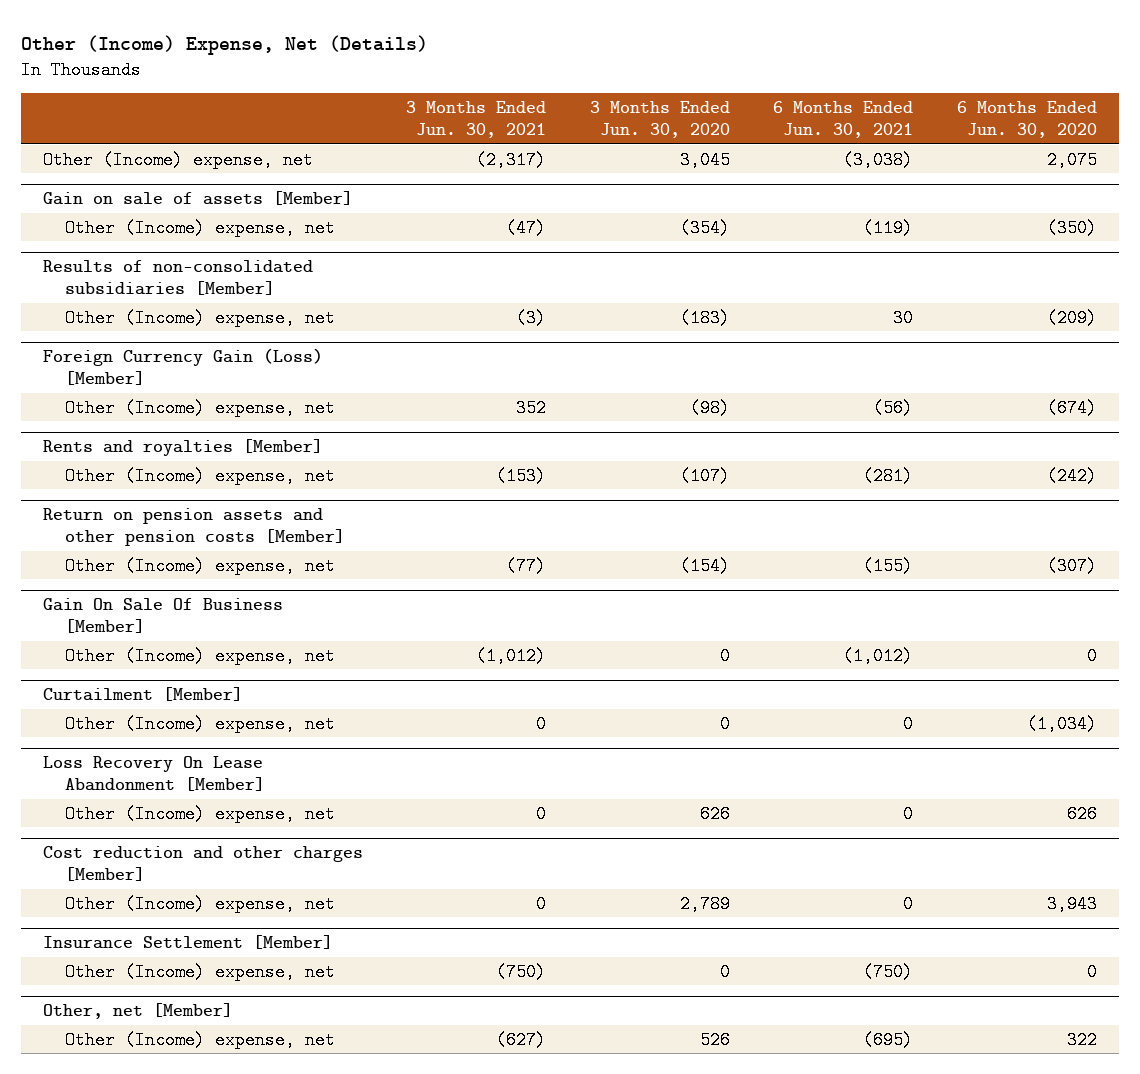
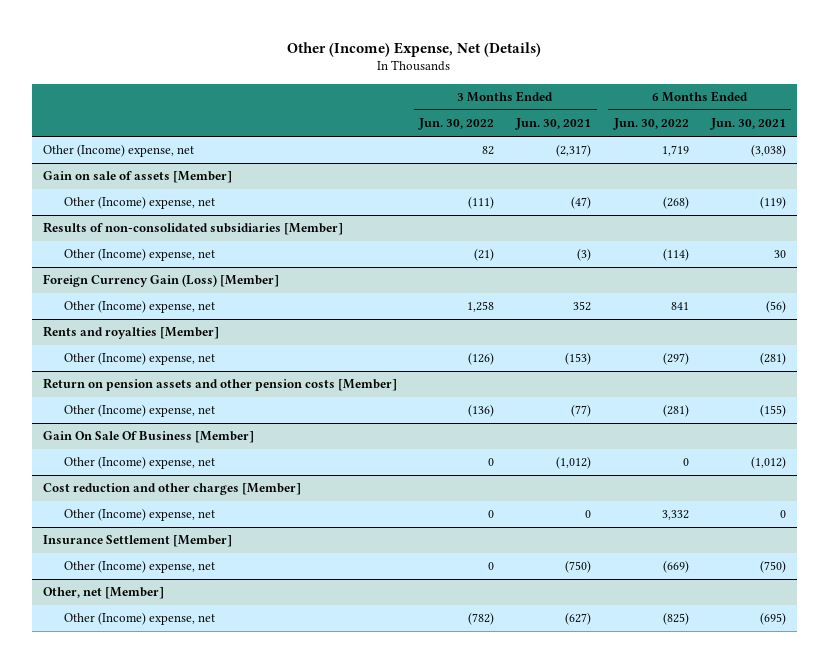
[589,100,730,139] 3 Months Ended Jun. 30, 2020 -> none
[957,100,1098,139] 6 Months Ended Jun. 30, 2020 -> none
none -> [418,118,495,131] Jun. 30, 2022
none -> [612,118,689,131] Jun. 30, 2022
[42,686,243,701] Curtailment [Member] -> none
[64,714,335,733] Other (Income) expense, net -> none
[42,755,265,792] Loss Recovery On Lease Abandonment [Member] -> none
[64,804,335,823] Other (Income) expense, net -> none

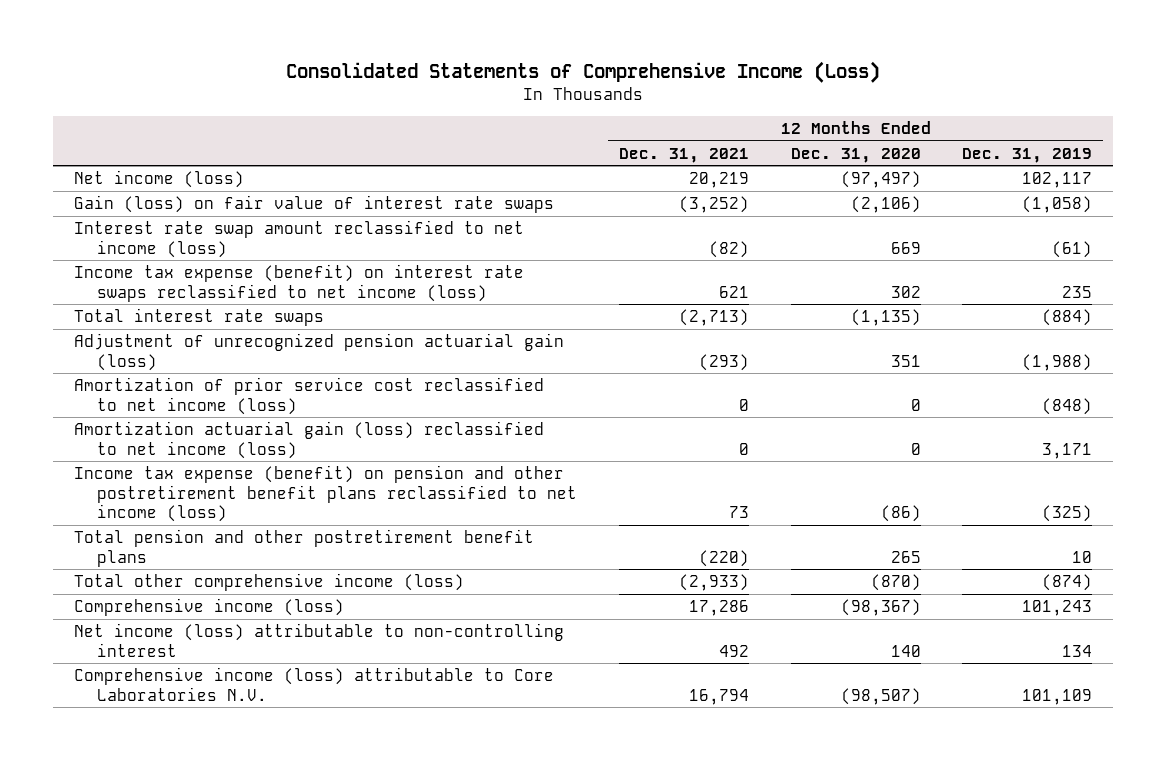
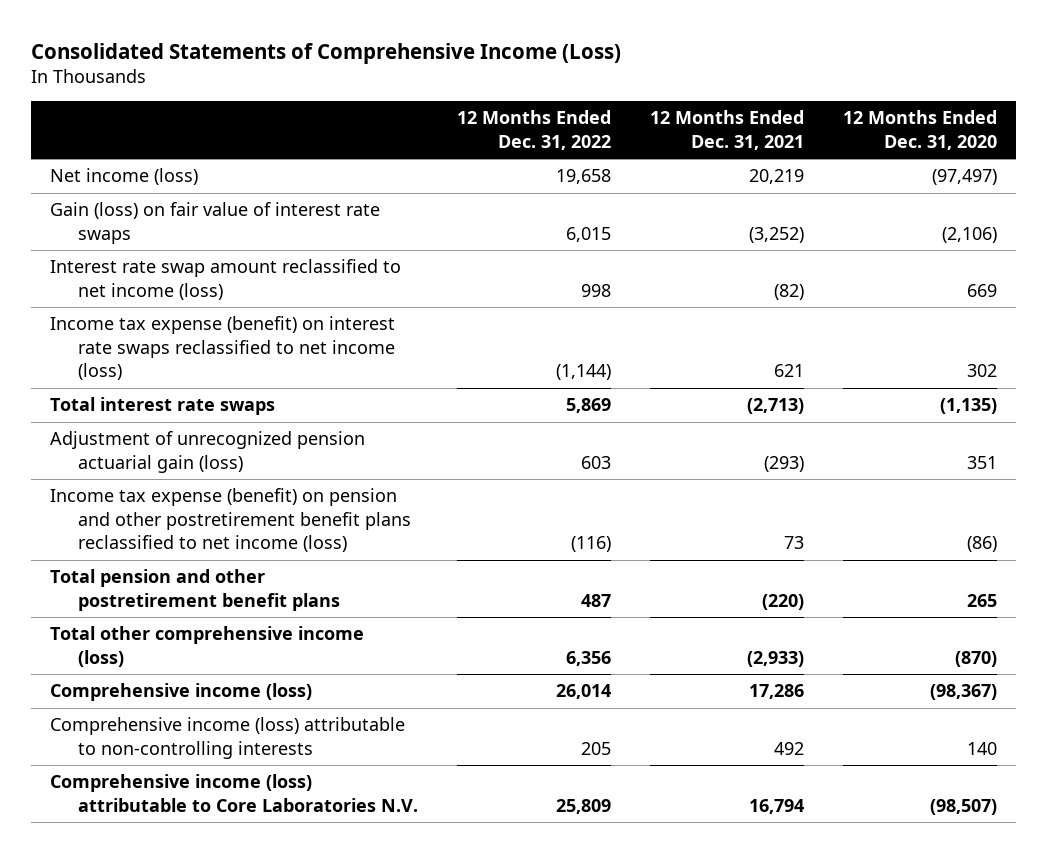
[962,147,1093,163] Dec. 31, 2019 -> none
none -> [457,110,612,150] 12 Months Ended Dec. 31, 2022
[74,376,545,415] Amortization of prior service cost reclassified to net income (loss) -> none
[74,420,545,459] Amortization actuarial gain (loss) reclassified to net income (loss) -> none
[74,622,565,657] Net income (loss) attributable to non-controlling interest -> [50,717,406,759] Comprehensive income (loss) attributable to non-controlling interests

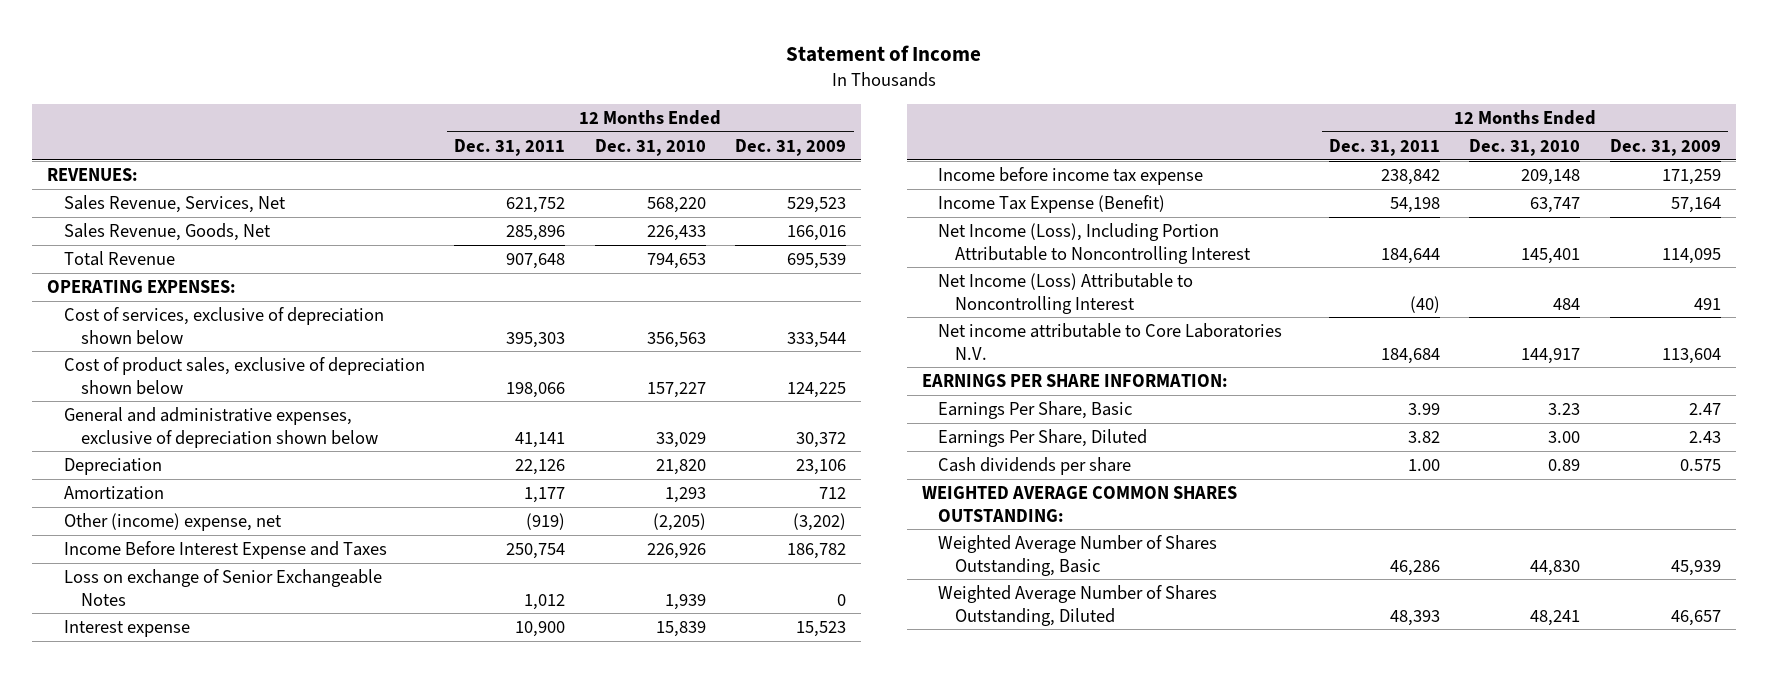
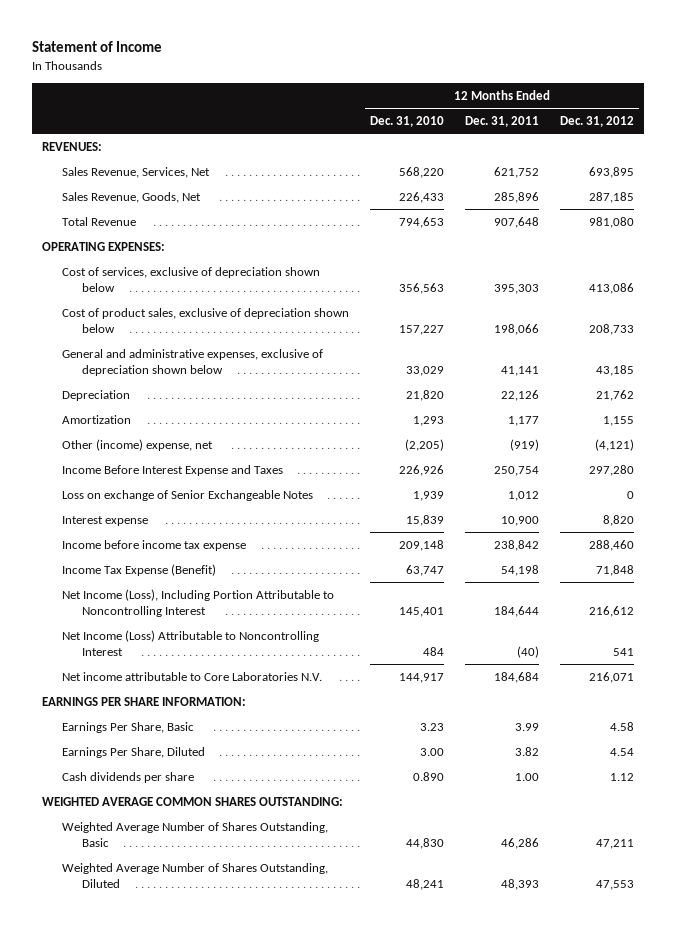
[735,138,847,156] Dec. 31, 2009 -> none
none -> [559,115,634,127] Dec. 31, 2012
[1548,458,1581,471] 0.89 -> [412,771,444,781] 0.890

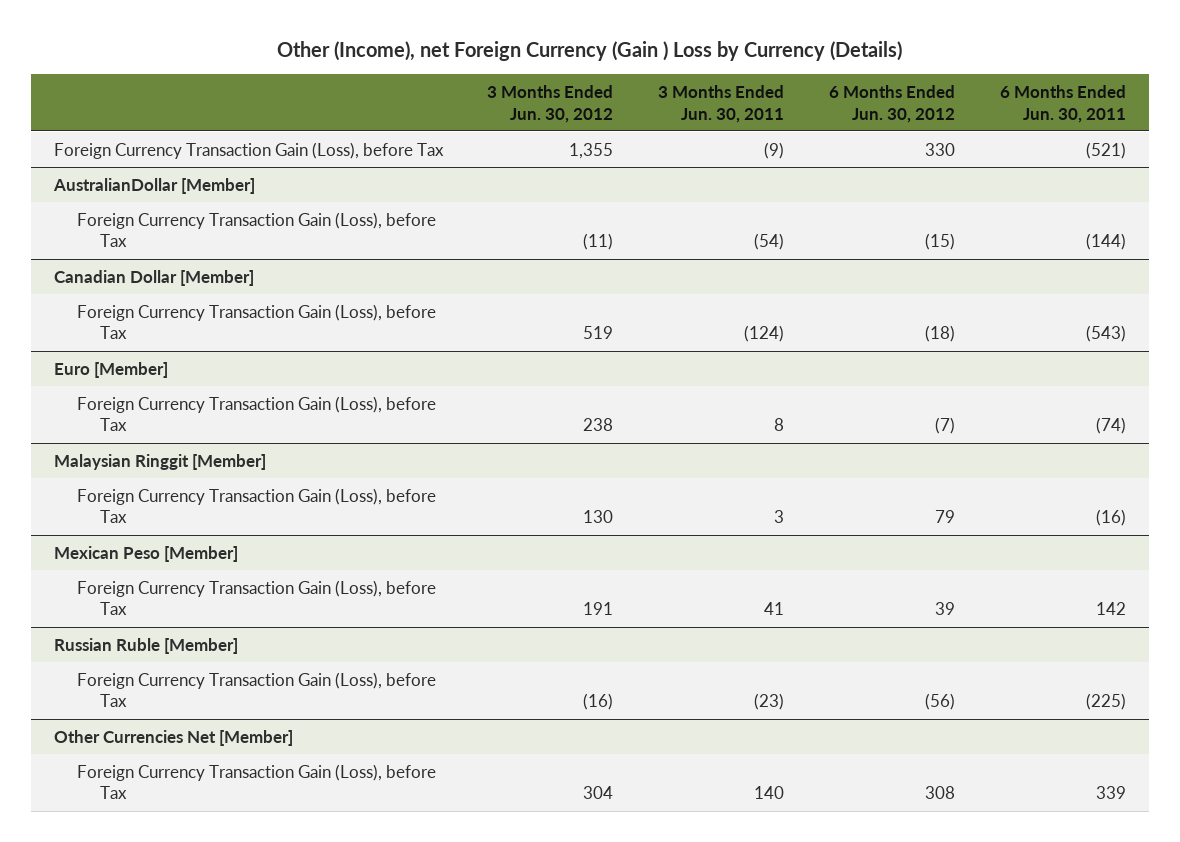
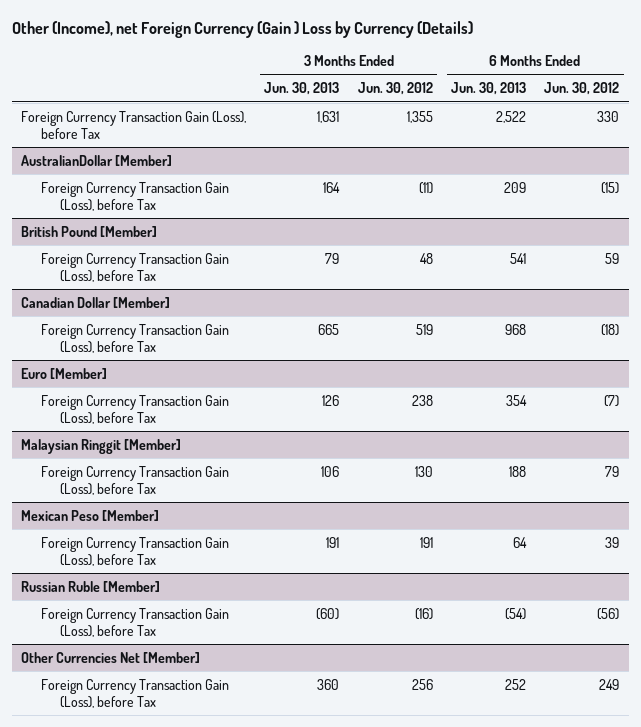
[658,84,785,123] 3 Months Ended Jun. 30, 2011 -> none
[1000,84,1127,123] 6 Months Ended Jun. 30, 2011 -> none
none -> [264,82,340,96] Jun. 30, 2013
none -> [451,82,527,96] Jun. 30, 2013
none -> [21,225,158,237] British Pound [Member]
none -> [40,252,229,283] Foreign Currency Transaction Gain (Loss), before Tax
[583,786,614,800] 304 -> [411,678,433,690] 256
[925,786,956,800] 308 -> [599,678,620,690] 249

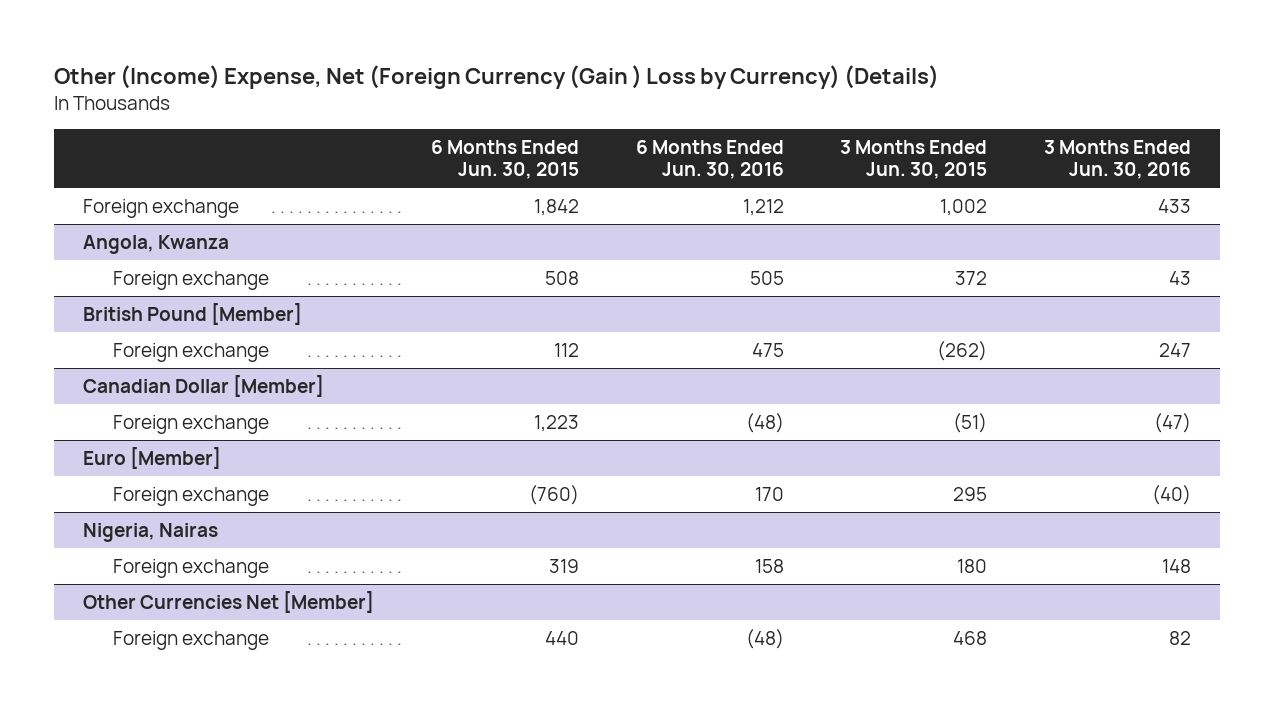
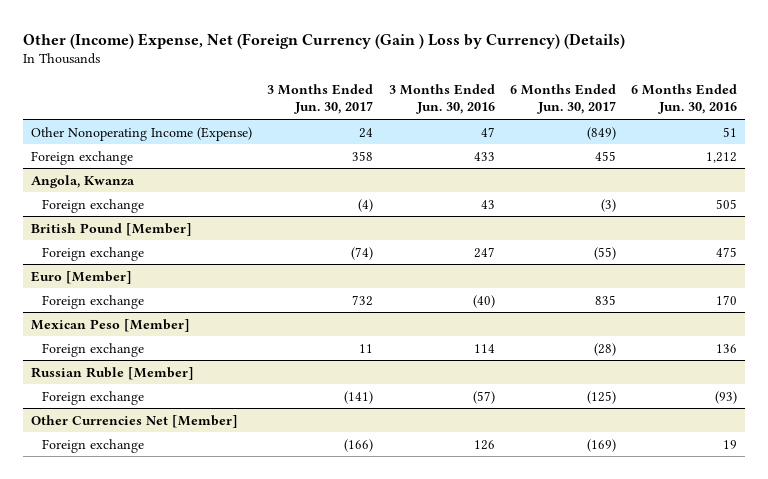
[430,139,579,179] 6 Months Ended Jun. 30, 2015 -> none
[840,139,988,179] 3 Months Ended Jun. 30, 2015 -> none
none -> [267,83,374,115] 3 Months Ended Jun. 30, 2017
none -> [509,83,616,115] 6 Months Ended Jun. 30, 2017
none -> [30,126,252,141] Other Nonoperating Income (Expense)
[82,375,324,398] Canadian Dollar [Member] -> none
[112,415,269,435] Foreign exchange -> none
[82,523,218,543] Nigeria, Nairas -> none
none -> [30,318,190,332] Mexican Peso [Member]
[754,559,784,574] 158 -> [716,343,738,353] 136
[1162,559,1192,574] 148 -> [473,343,495,353] 114
none -> [30,366,194,380] Russian Ruble [Member]
none -> [42,390,145,405] Foreign exchange
[745,629,784,650] (48) -> [723,439,738,449] 19
[1169,631,1192,646] 82 -> [473,439,495,450] 126

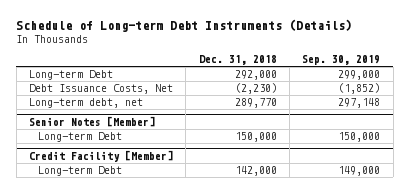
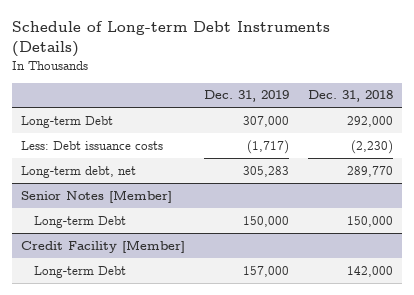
[302,55,381,66] Sep. 30, 2019 -> none
none -> [204,90,290,103] Dec. 31, 2019
[29,84,174,95] Debt Issuance Costs, Net -> [21,140,164,150] Less: Debt issuance costs

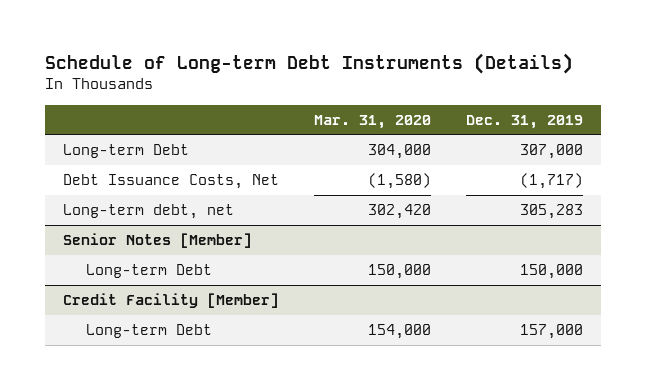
[308,90,394,103] Dec. 31, 2018 -> none
none -> [314,114,432,129] Mar. 31, 2020
[21,140,164,150] Less: Debt issuance costs -> [63,174,280,190] Debt Issuance Costs, Net

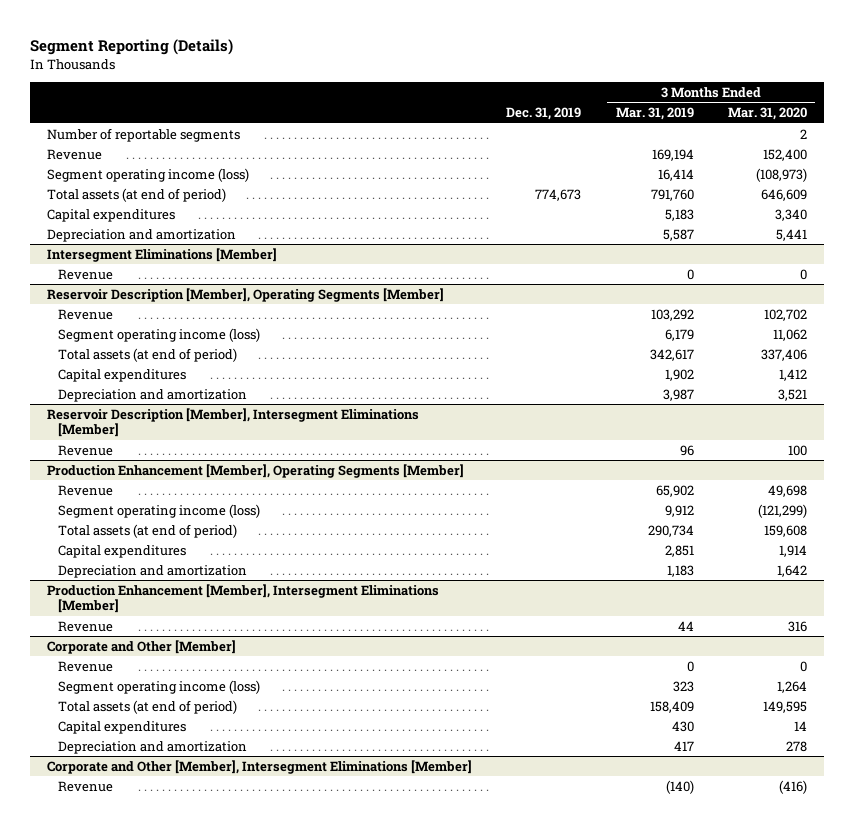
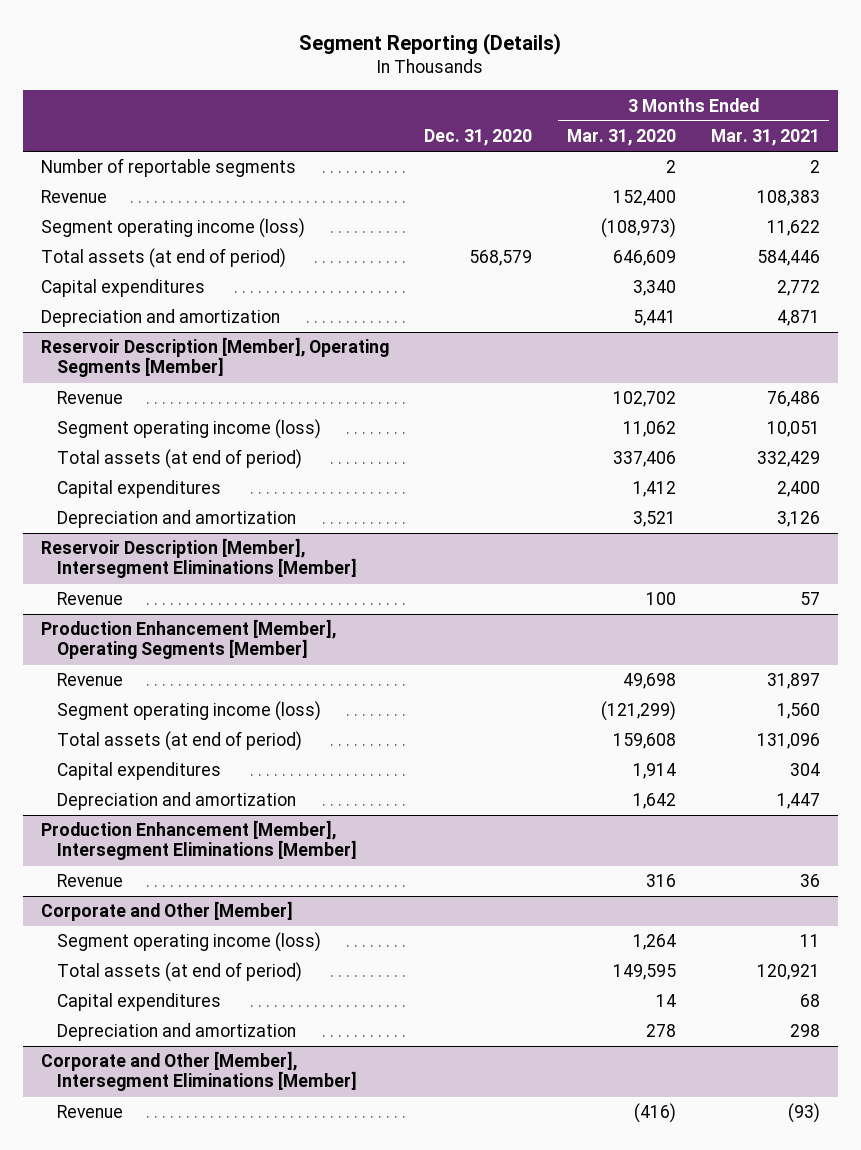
[506,107,582,121] Dec. 31, 2019 -> none
[615,107,694,121] Mar. 31, 2019 -> none
none -> [423,129,532,147] Dec. 31, 2020
none -> [711,129,821,147] Mar. 31, 2021
[47,248,278,263] Intersegment Eliminations [Member] -> none
[58,269,114,281] Revenue -> none
[58,661,114,673] Revenue -> none

